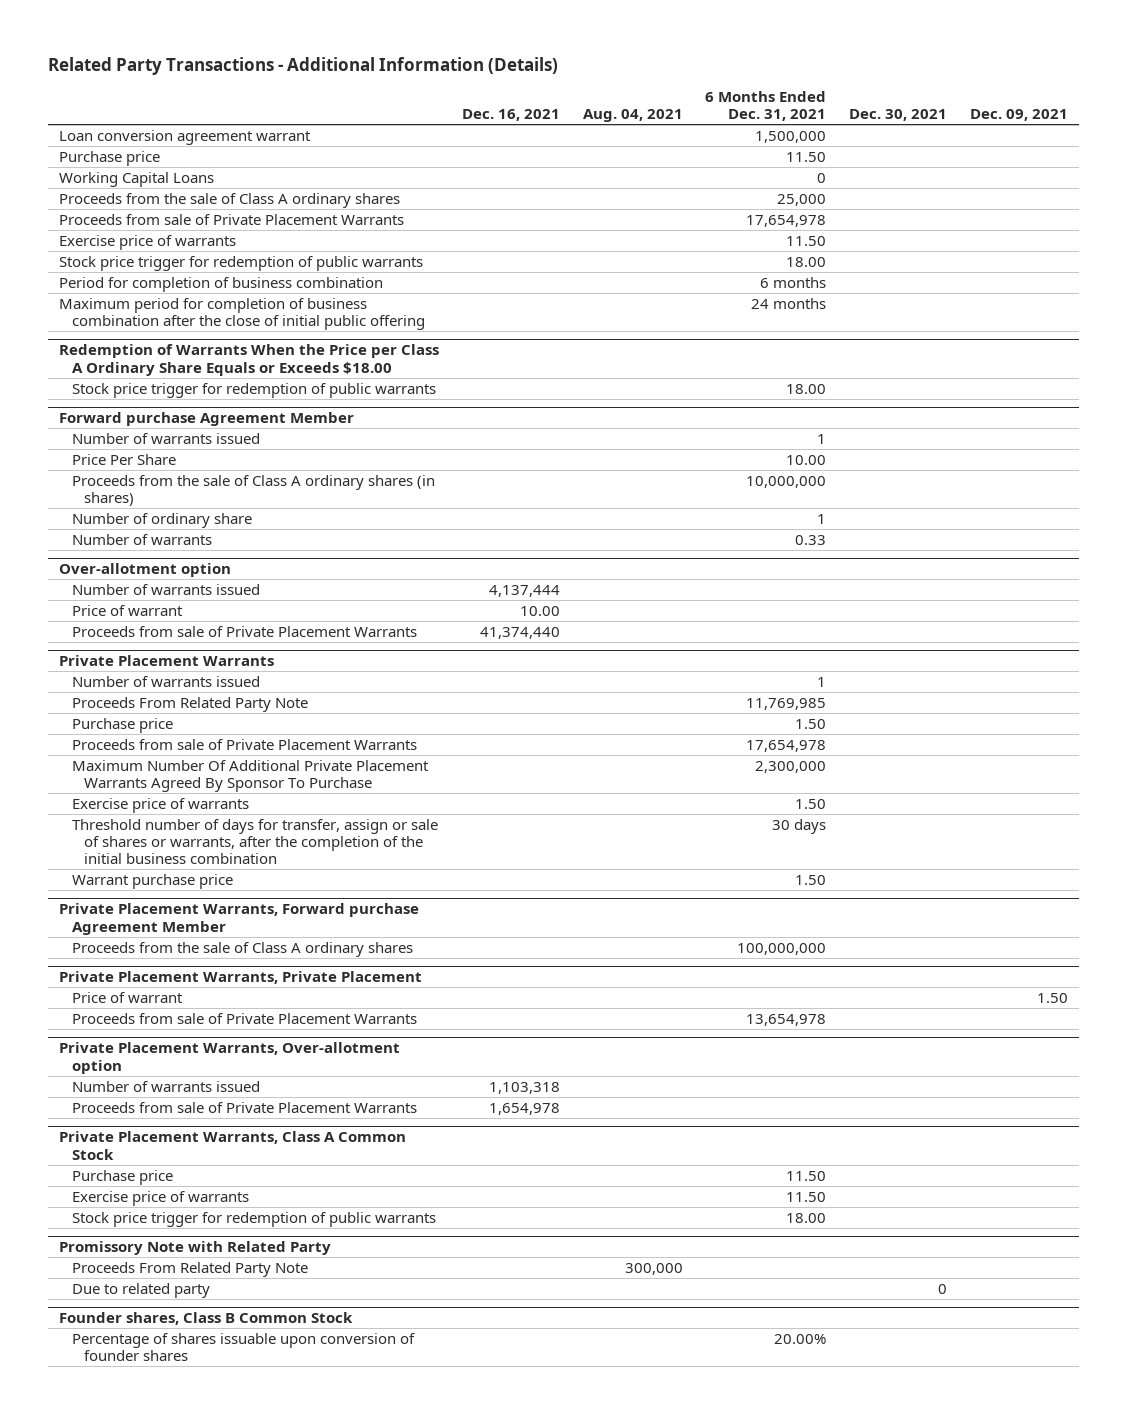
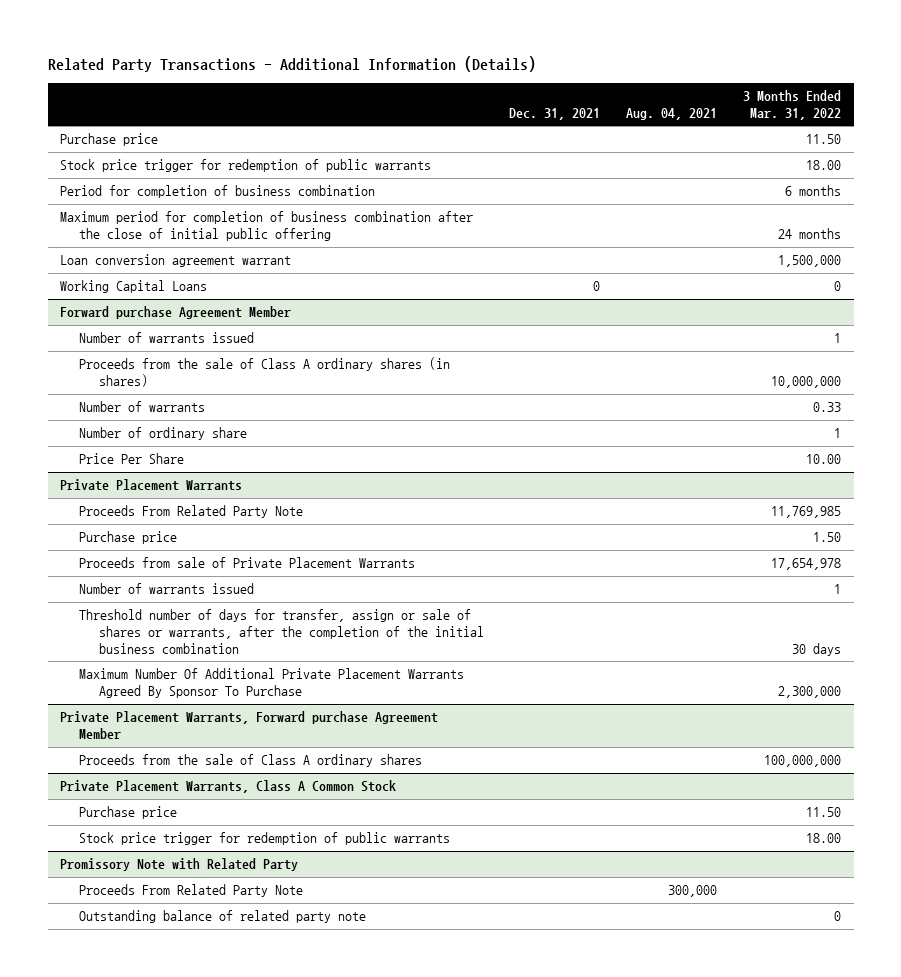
[462,109,561,122] Dec. 16, 2021 -> none
[705,90,827,122] 6 Months Ended Dec. 31, 2021 -> none
[848,109,947,122] Dec. 30, 2021 -> none
[969,109,1068,122] Dec. 09, 2021 -> none
none -> [509,107,601,120] Dec. 31, 2021
none -> [742,90,841,120] 3 Months Ended Mar. 31, 2022
[59,192,401,208] Proceeds from the sale of Class A ordinary shares -> none
[59,213,405,225] Proceeds from sale of Private Placement Warrants -> none
[59,234,237,250] Exercise price of warrants -> none
[59,344,440,376] Redemption of Warrants When the Price per Class A Ordinary Share Equals or Exceeds $18.00 -> none
[71,382,436,398] Stock price trigger for redemption of public warrants -> none
[59,129,312,145] Loan conversion agreement warrant -> [60,254,292,268] Loan conversion agreement warrant
[59,171,215,187] Working Capital Loans -> [60,280,208,294] Working Capital Loans
[59,563,232,578] Over-allotment option -> none
[71,583,260,595] Number of warrants issued -> none
[71,604,183,616] Price of warrant -> none
[71,625,417,637] Proceeds from sale of Private Placement Warrants -> none
[71,512,252,528] Number of ordinary share -> [79,427,248,441] Number of ordinary share
[71,453,176,465] Price Per Share -> [79,453,185,465] Price Per Share
[71,797,249,813] Exercise price of warrants -> none
[71,675,260,687] Number of warrants issued -> [79,583,255,595] Number of warrants issued
[71,873,233,889] Warrant purchase price -> none
[71,759,429,792] Maximum Number Of Additional Private Placement Warrants Agreed By Sponsor To Purchase -> [79,668,465,699] Maximum Number Of Additional Private Placement Warrants Agreed By Sponsor To Purchase
[59,971,423,985] Private Placement Warrants, Private Placement -> none
[71,991,183,1003] Price of warrant -> none
[71,1012,417,1024] Proceeds from sale of Private Placement Warrants -> none
[59,1042,401,1074] Private Placement Warrants, Over-allotment option -> none
[71,1080,260,1092] Number of warrants issued -> none
[71,1101,417,1113] Proceeds from sale of Private Placement Warrants -> none
[71,1190,249,1206] Exercise price of warrants -> none
[71,1282,210,1298] Due to related party -> none
[59,1312,354,1326] Founder shares, Class B Common Stock -> none
[71,1332,415,1361] Percentage of shares issuable upon conversion of founder shares -> none
none -> [79,910,367,924] Outstanding balance of related party note

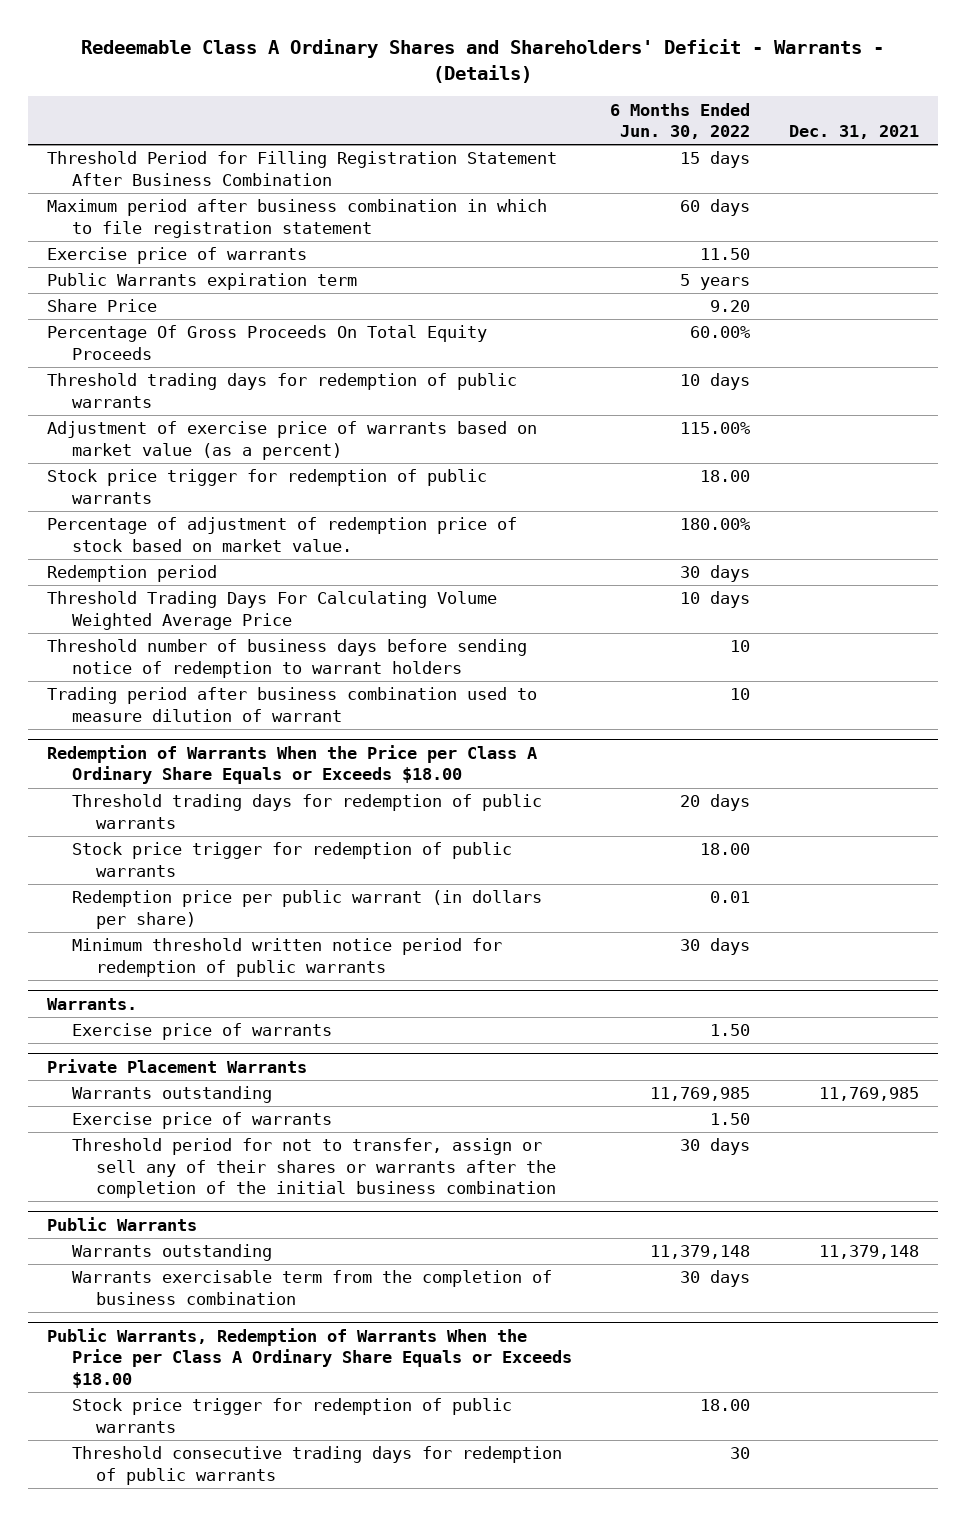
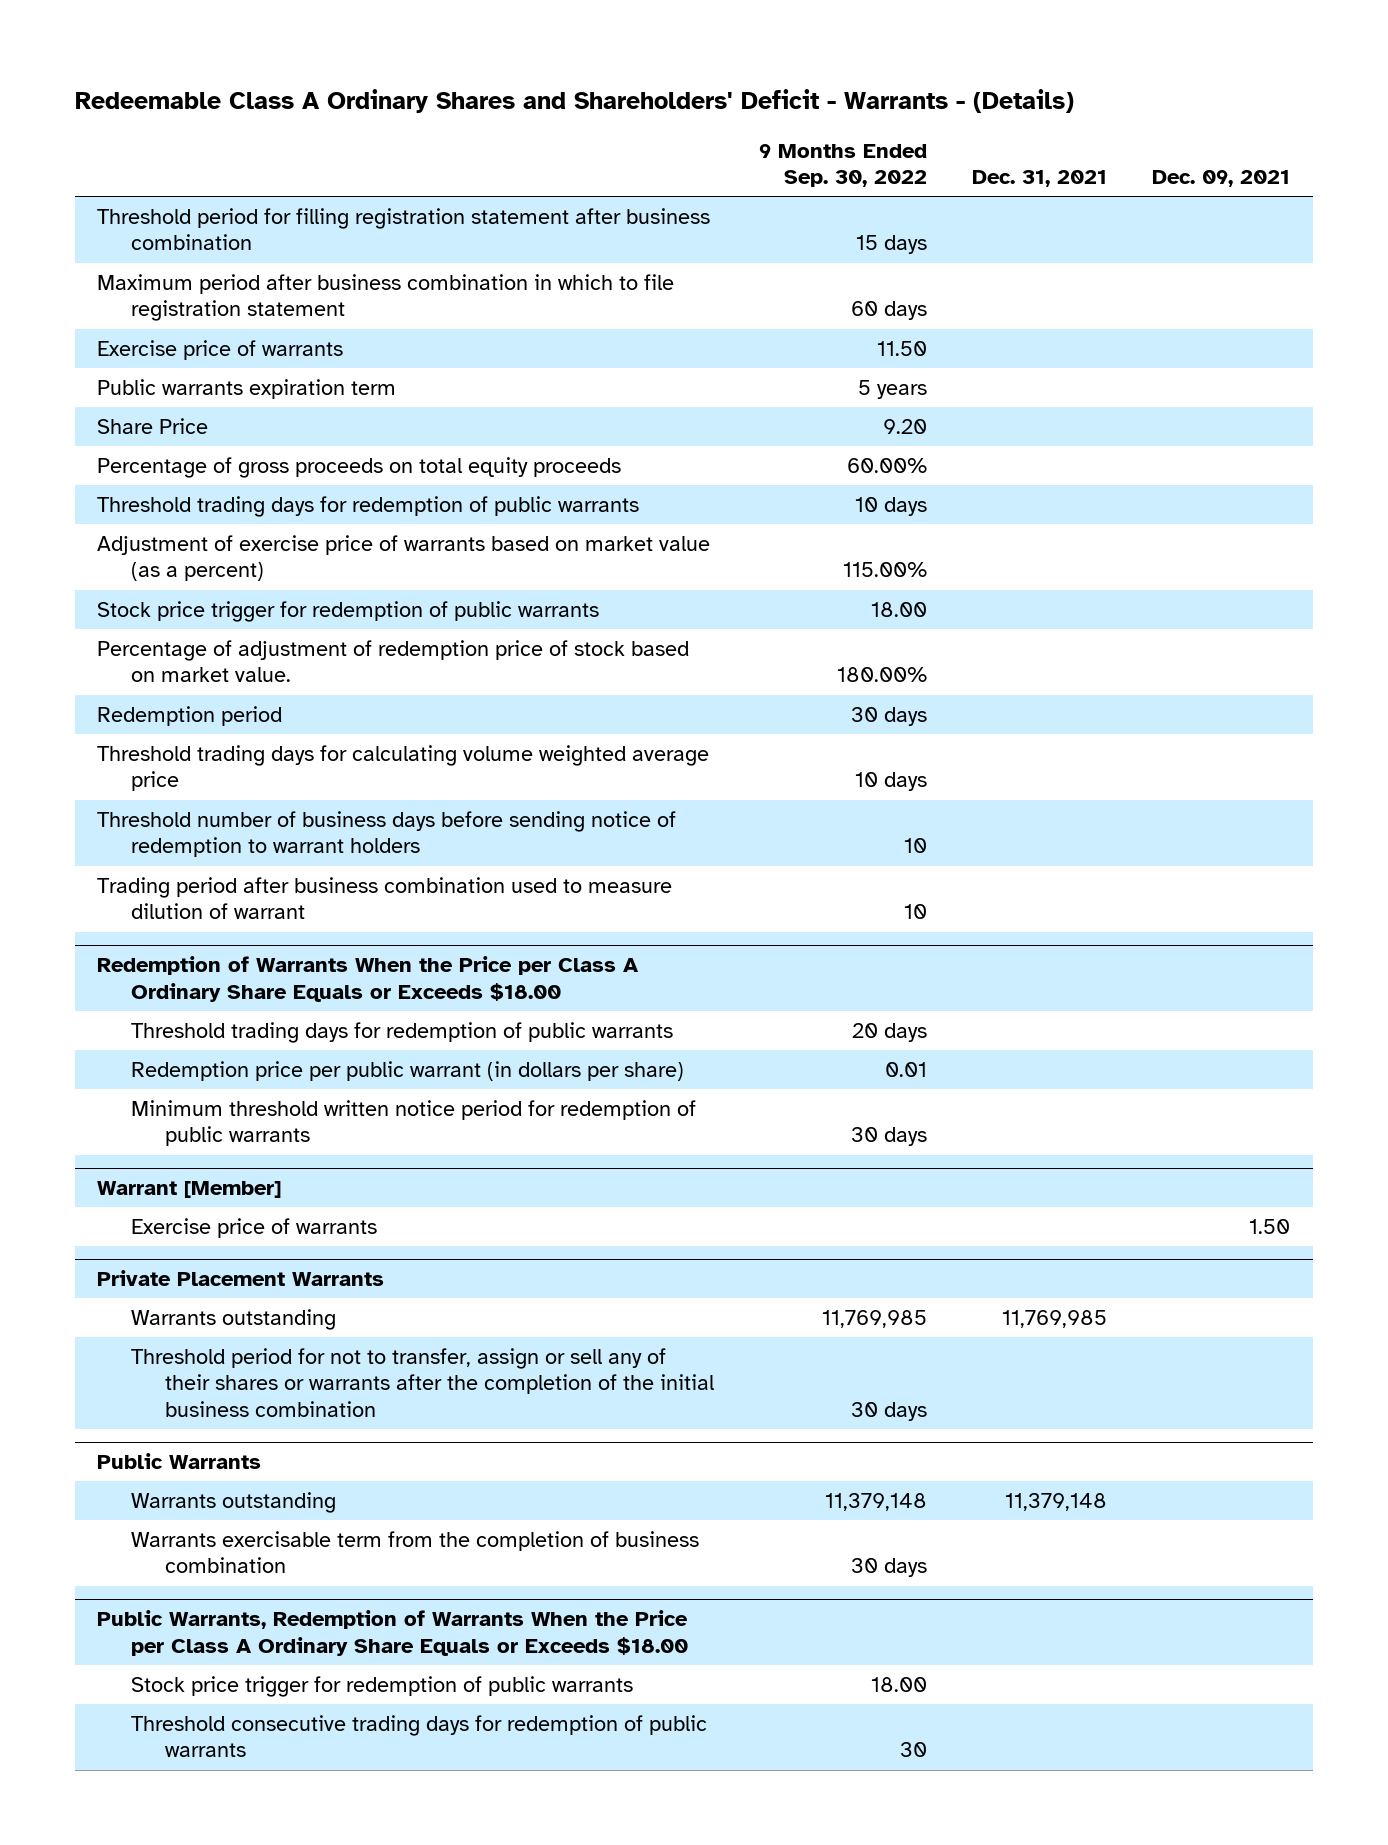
[610,102,751,140] 6 Months Ended Jun. 30, 2022 -> none
none -> [759,143,928,188] 9 Months Ended Sep. 30, 2022
none -> [1152,170,1291,188] Dec. 09, 2021
[47,151,558,186] Threshold Period for Filling Registration Statement After Business Combination -> [97,208,711,251] Threshold period for filling registration statement after business combination
[47,273,358,291] Public Warrants expiration term -> [97,379,397,400] Public warrants expiration term
[47,325,488,360] Percentage Of Gross Proceeds On Total Equity Proceeds -> [97,457,622,479] Percentage of gross proceeds on total equity proceeds
[47,591,498,630] Threshold Trading Days For Calculating Volume Weighted Average Price -> [97,745,710,792] Threshold trading days for calculating volume weighted average price
[71,842,512,877] Stock price trigger for redemption of public warrants -> none
[47,997,138,1010] Warrants. -> [97,1181,282,1199] Warrant [Member]
[71,1112,332,1130] Exercise price of warrants -> none

